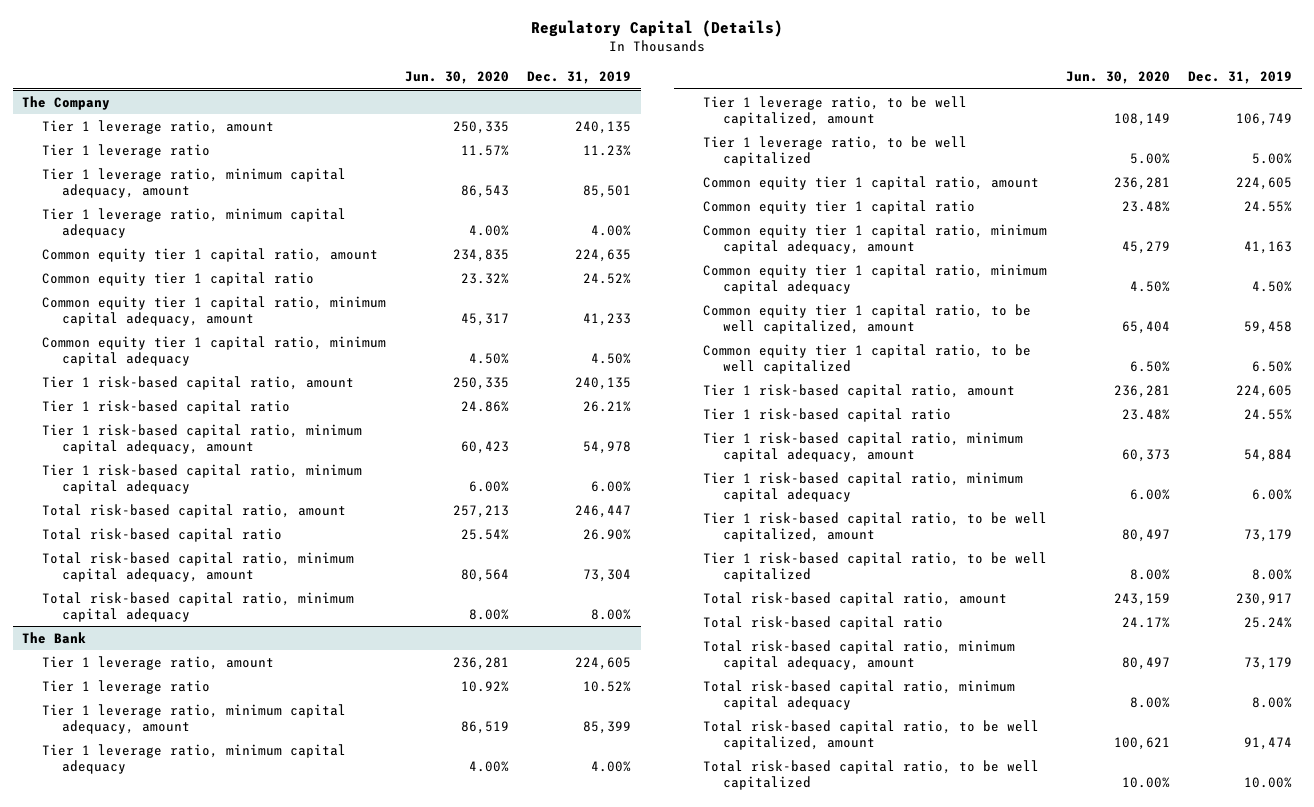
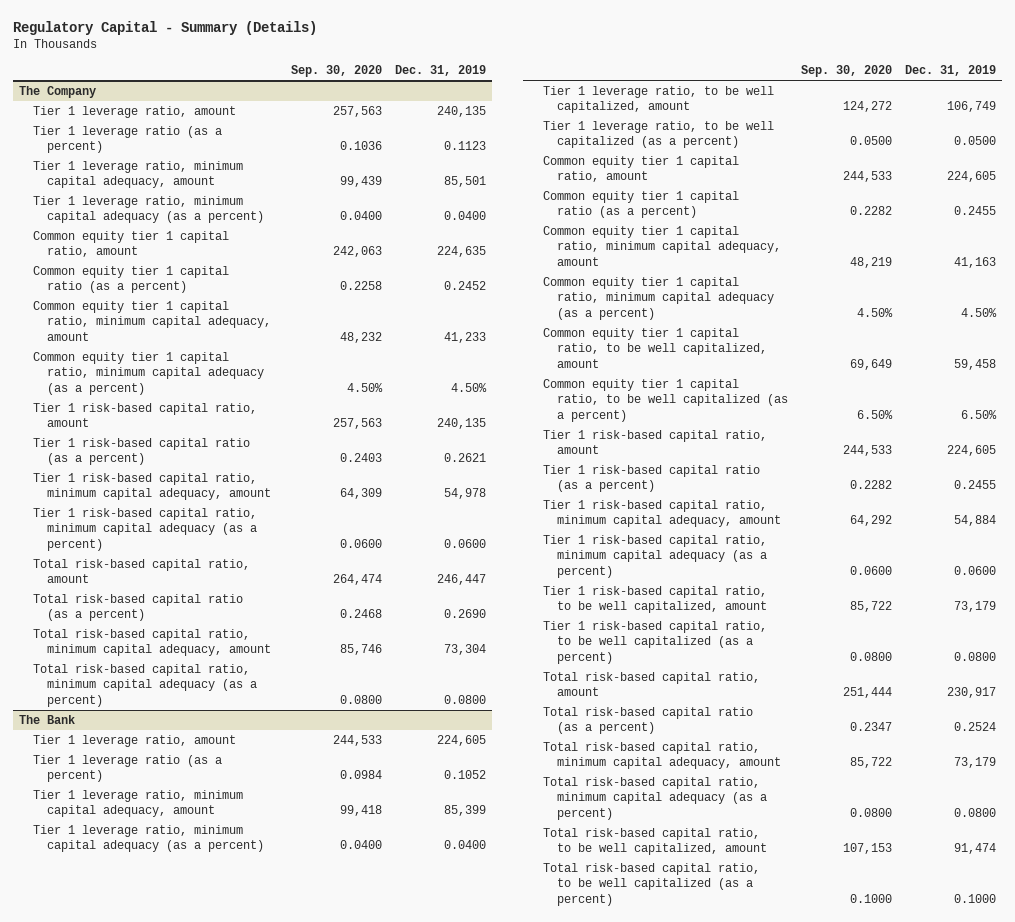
[531,20,784,38] Regulatory Capital (Details) -> [12,20,317,35] Regulatory Capital - Summary (Details)
[404,71,509,85] Jun. 30, 2020 -> none
none -> [291,65,383,78] Sep. 30, 2020
[42,143,211,158] Tier 1 leverage ratio -> [33,125,223,154] Tier 1 leverage ratio (as a percent)
[583,144,632,156] 11.23% -> [443,141,486,151] 0.1123
[42,207,347,239] Tier 1 leverage ratio, minimum capital adequacy -> [33,195,265,224] Tier 1 leverage ratio, minimum capital adequacy (as a percent)
[591,225,632,237] 4.00% -> [443,211,486,221] 0.0400
[42,271,315,286] Common equity tier 1 capital ratio -> [33,265,230,294] Common equity tier 1 capital ratio (as a percent)
[583,272,632,284] 24.52% -> [443,281,486,291] 0.2452
[42,335,387,367] Common equity tier 1 capital ratio, minimum capital adequacy -> [33,351,265,395] Common equity tier 1 capital ratio, minimum capital adequacy (as a percent)
[42,399,291,414] Tier 1 risk-based capital ratio -> [33,437,251,466] Tier 1 risk-based capital ratio (as a percent)
[583,400,632,412] 26.21% -> [443,453,486,463] 0.2621
[42,463,363,495] Tier 1 risk-based capital ratio, minimum capital adequacy -> [33,507,258,551] Tier 1 risk-based capital ratio, minimum capital adequacy (as a percent)
[591,481,632,493] 6.00% -> [443,538,486,548] 0.0600
[42,527,283,542] Total risk-based capital ratio -> [33,593,244,622] Total risk-based capital ratio (as a percent)
[583,528,632,540] 26.90% -> [443,609,486,619] 0.2690
[42,591,355,623] Total risk-based capital ratio, minimum capital adequacy -> [33,663,258,707] Total risk-based capital ratio, minimum capital adequacy (as a percent)
[591,609,632,621] 8.00% -> [443,694,486,704] 0.0800
[42,679,211,694] Tier 1 leverage ratio -> [33,754,223,783] Tier 1 leverage ratio (as a percent)
[583,680,632,692] 10.52% -> [443,770,486,780] 0.1052
[42,743,347,775] Tier 1 leverage ratio, minimum capital adequacy -> [33,824,265,853] Tier 1 leverage ratio, minimum capital adequacy (as a percent)
[591,761,632,773] 4.00% -> [443,840,486,850] 0.0400
[703,135,968,167] Tier 1 leverage ratio, to be well capitalized -> [543,120,775,149] Tier 1 leverage ratio, to be well capitalized (as a percent)
[1252,153,1293,165] 5.00% -> [953,136,996,146] 0.0500
[703,199,976,214] Common equity tier 1 capital ratio -> [543,190,740,219] Common equity tier 1 capital ratio (as a percent)
[1244,200,1293,212] 24.55% -> [953,206,996,216] 0.2455
[703,263,1048,295] Common equity tier 1 capital ratio, minimum capital adequacy -> [543,276,775,320] Common equity tier 1 capital ratio, minimum capital adequacy (as a percent)
[703,343,1032,375] Common equity tier 1 capital ratio, to be well capitalized -> [543,378,789,422] Common equity tier 1 capital ratio, to be well capitalized (as a percent)
[703,407,952,422] Tier 1 risk-based capital ratio -> [543,464,761,493] Tier 1 risk-based capital ratio (as a percent)
[1244,408,1293,420] 24.55% -> [953,480,996,490] 0.2455
[703,471,1024,503] Tier 1 risk-based capital ratio, minimum capital adequacy -> [543,534,768,578] Tier 1 risk-based capital ratio, minimum capital adequacy (as a percent)
[1252,489,1293,501] 6.00% -> [953,565,996,575] 0.0600
[703,551,1048,583] Tier 1 risk-based capital ratio, to be well capitalized -> [543,620,768,664] Tier 1 risk-based capital ratio, to be well capitalized (as a percent)
[1252,569,1293,581] 8.00% -> [953,651,996,661] 0.0800
[703,615,944,630] Total risk-based capital ratio -> [543,706,754,735] Total risk-based capital ratio (as a percent)
[1244,616,1293,628] 25.24% -> [953,722,996,732] 0.2524
[703,679,1016,711] Total risk-based capital ratio, minimum capital adequacy -> [543,776,768,820] Total risk-based capital ratio, minimum capital adequacy (as a percent)
[1252,697,1293,709] 8.00% -> [953,807,996,817] 0.0800
[703,759,1040,791] Total risk-based capital ratio, to be well capitalized -> [543,862,761,906] Total risk-based capital ratio, to be well capitalized (as a percent)
[1244,777,1293,789] 10.00% -> [953,893,996,903] 0.1000

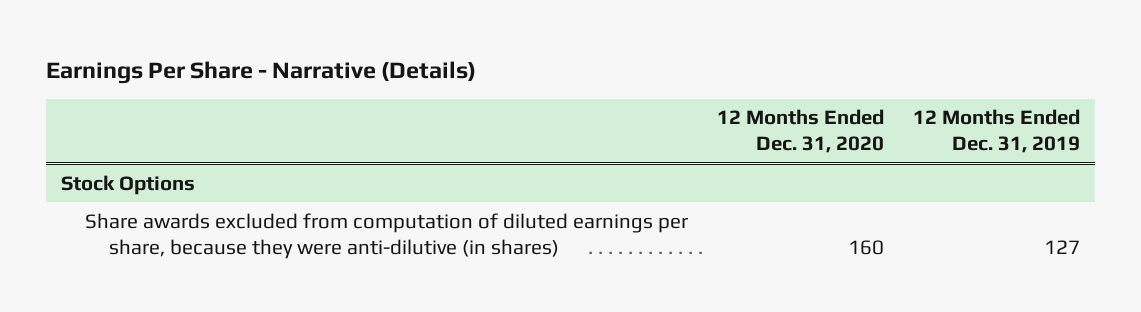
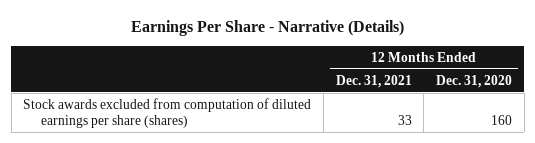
[913,109,1081,154] 12 Months Ended Dec. 31, 2019 -> none
none -> [335,74,412,88] Dec. 31, 2021
[60,174,195,195] Stock Options -> none
[85,212,689,259] Share awards excluded from computation of diluted earnings per share, because they were anti-dilutive (in shares) -> [23,97,312,128] Stock awards excluded from computation of diluted earnings per share (shares)

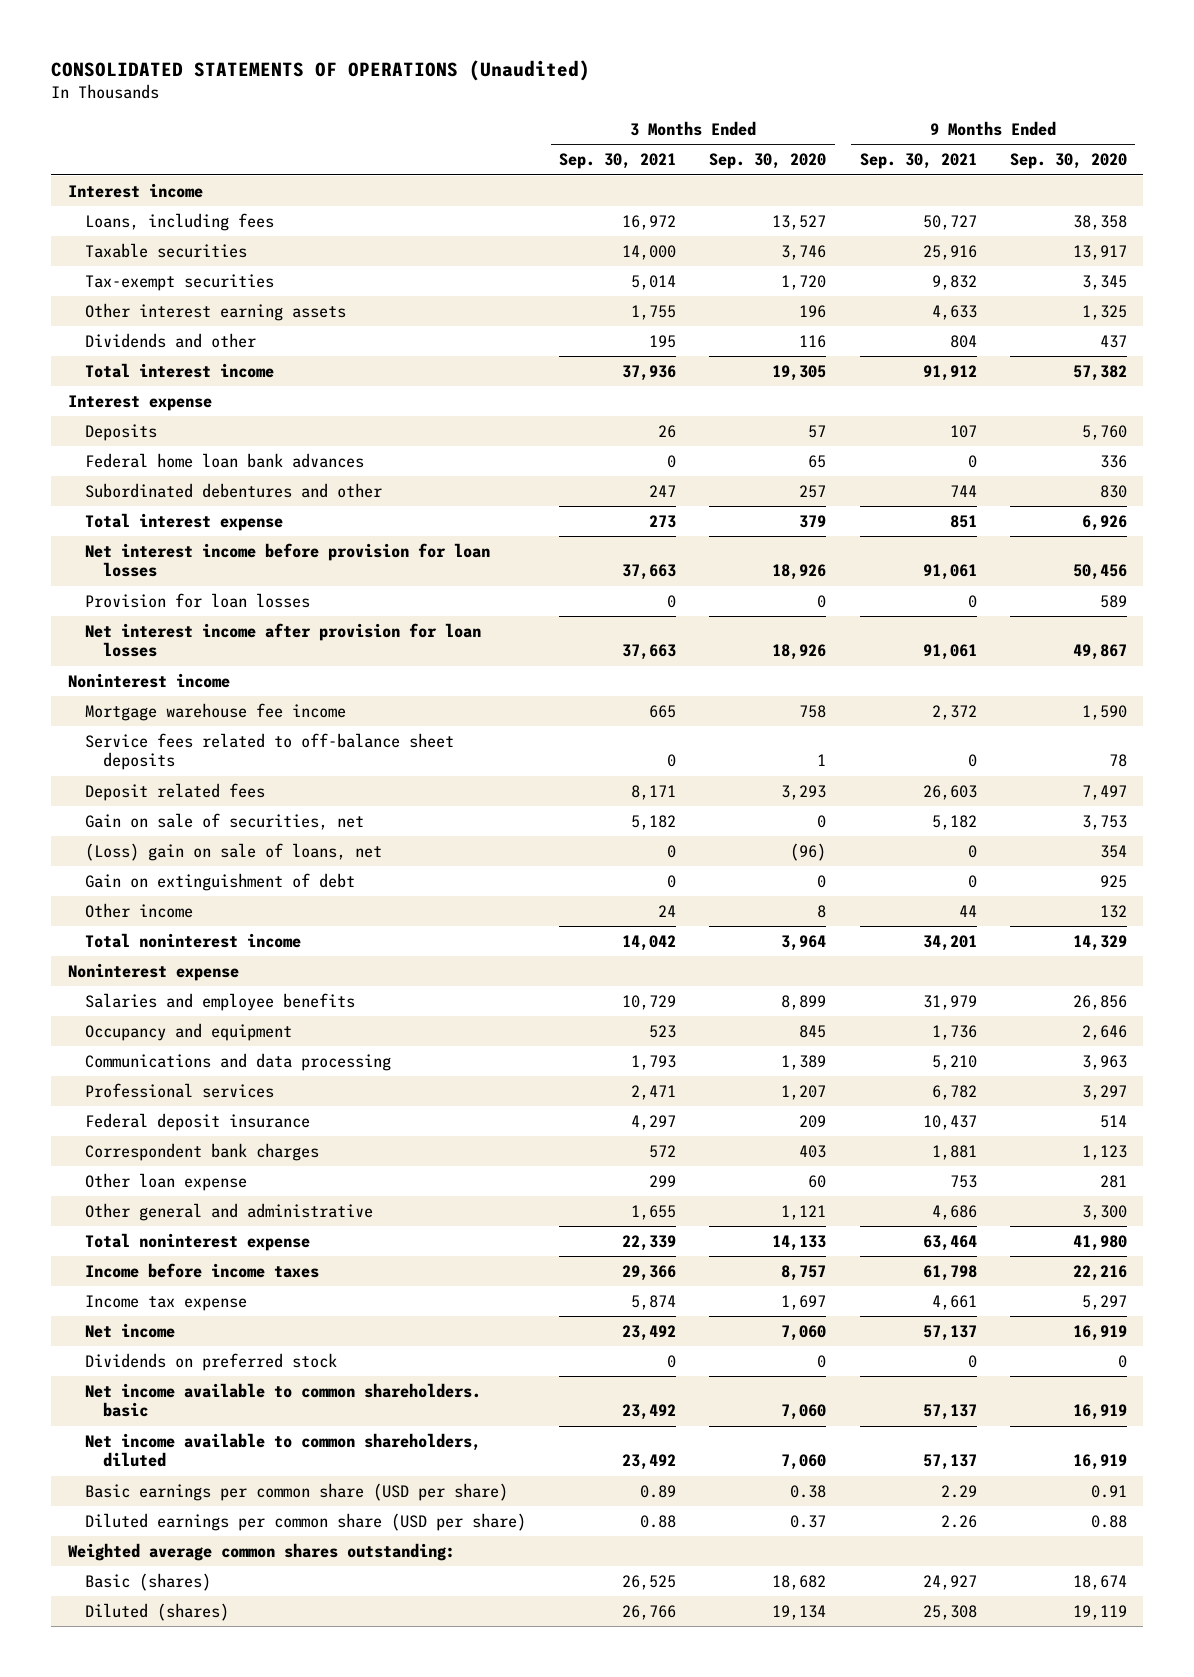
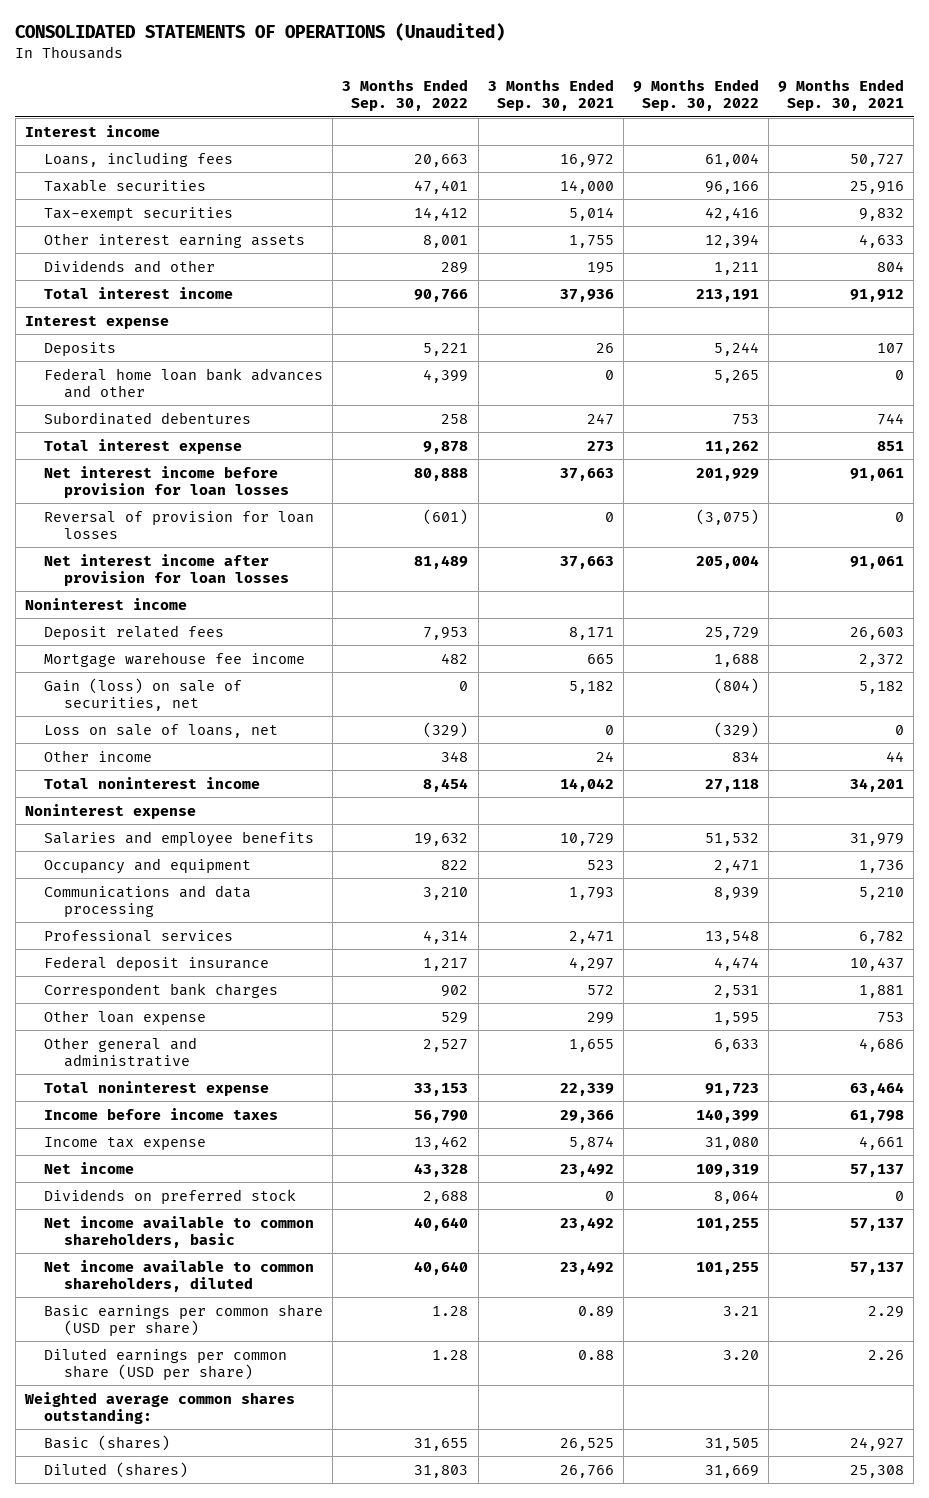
[709,153,827,170] Sep. 30, 2020 -> none
[1009,153,1127,170] Sep. 30, 2020 -> none
none -> [342,78,469,112] 3 Months Ended Sep. 30, 2022
none -> [632,78,759,112] 9 Months Ended Sep. 30, 2022
[85,452,365,468] Federal home loan bank advances -> [44,367,324,398] Federal home loan bank advances and other
[85,482,383,498] Subordinated debentures and other -> [44,411,252,425] Subordinated debentures
[85,592,311,608] Provision for loan losses -> [44,510,315,539] Reversal of provision for loan losses
[85,732,455,771] Service fees related to off-balance sheet deposits -> none
[85,872,356,891] Gain on extinguishment of debt -> none
[85,702,347,721] Mortgage warehouse fee income -> [44,651,306,667] Mortgage warehouse fee income
[85,812,365,830] Gain on sale of securities, net -> [44,677,243,711] Gain (loss) on sale of securities, net
[85,842,383,861] (Loss) gain on sale of loans, net -> [44,723,279,738] Loss on sale of loans, net
[85,1382,482,1418] Net income available to common shareholders. basic -> [44,1215,315,1248] Net income available to common shareholders, basic

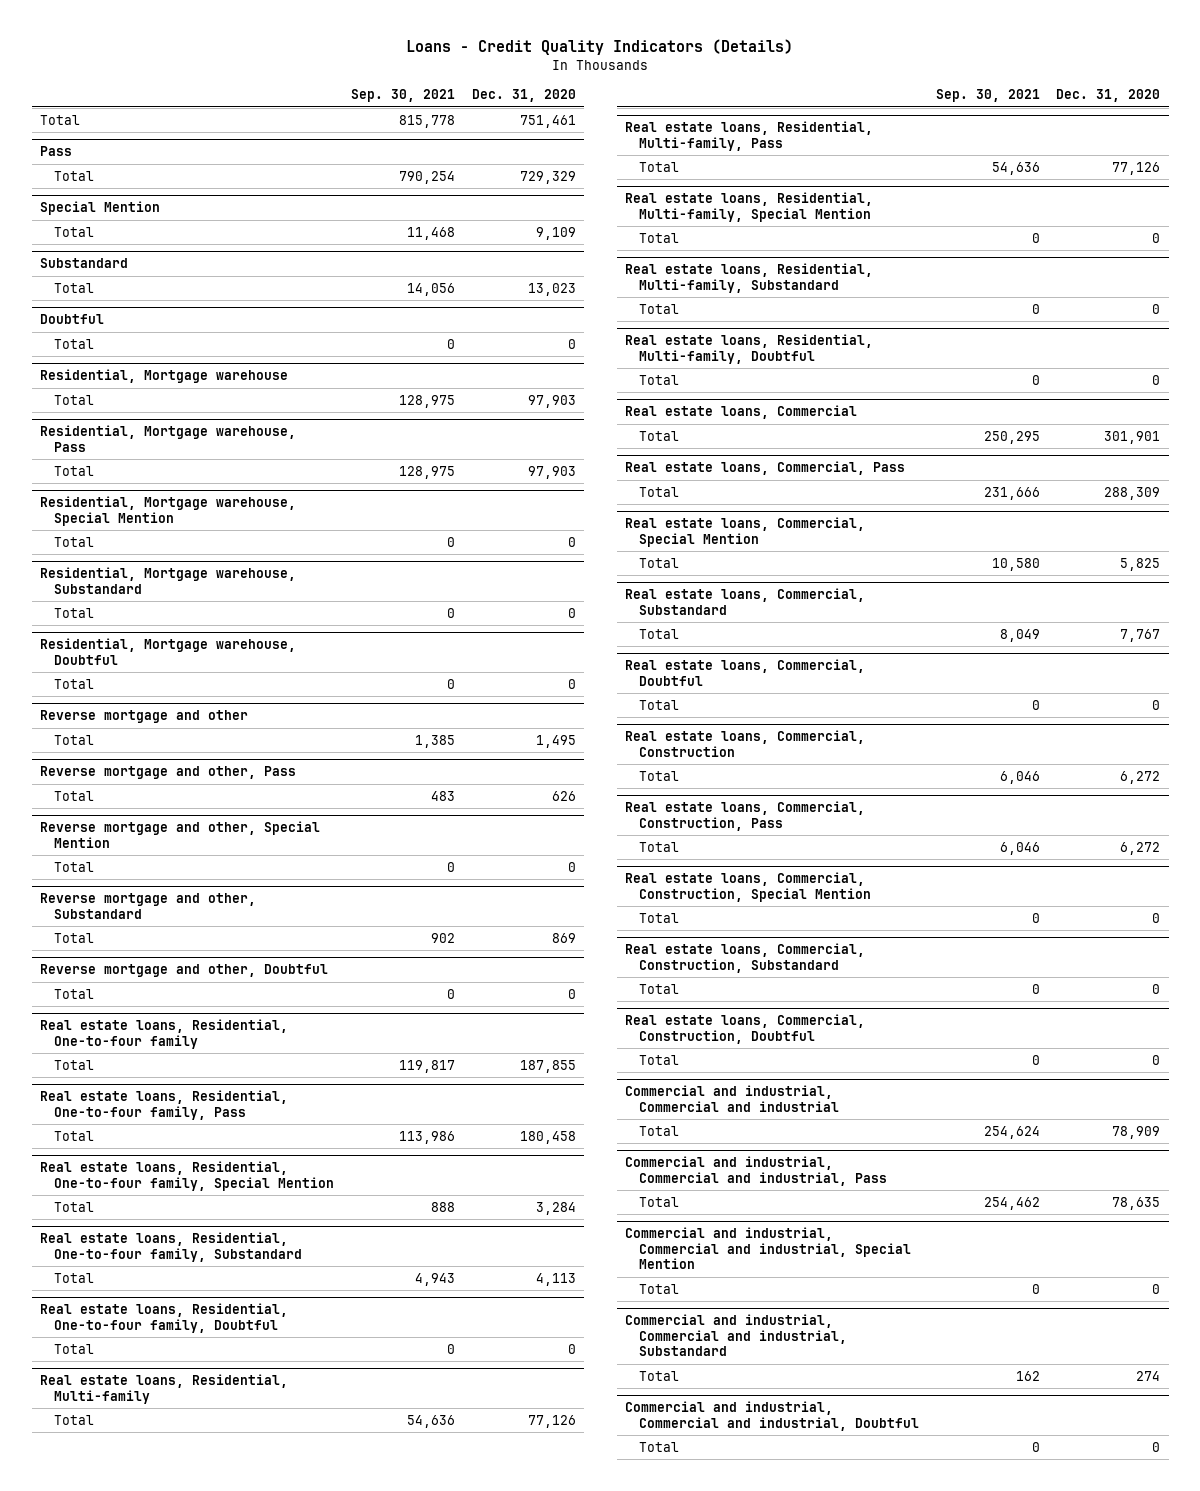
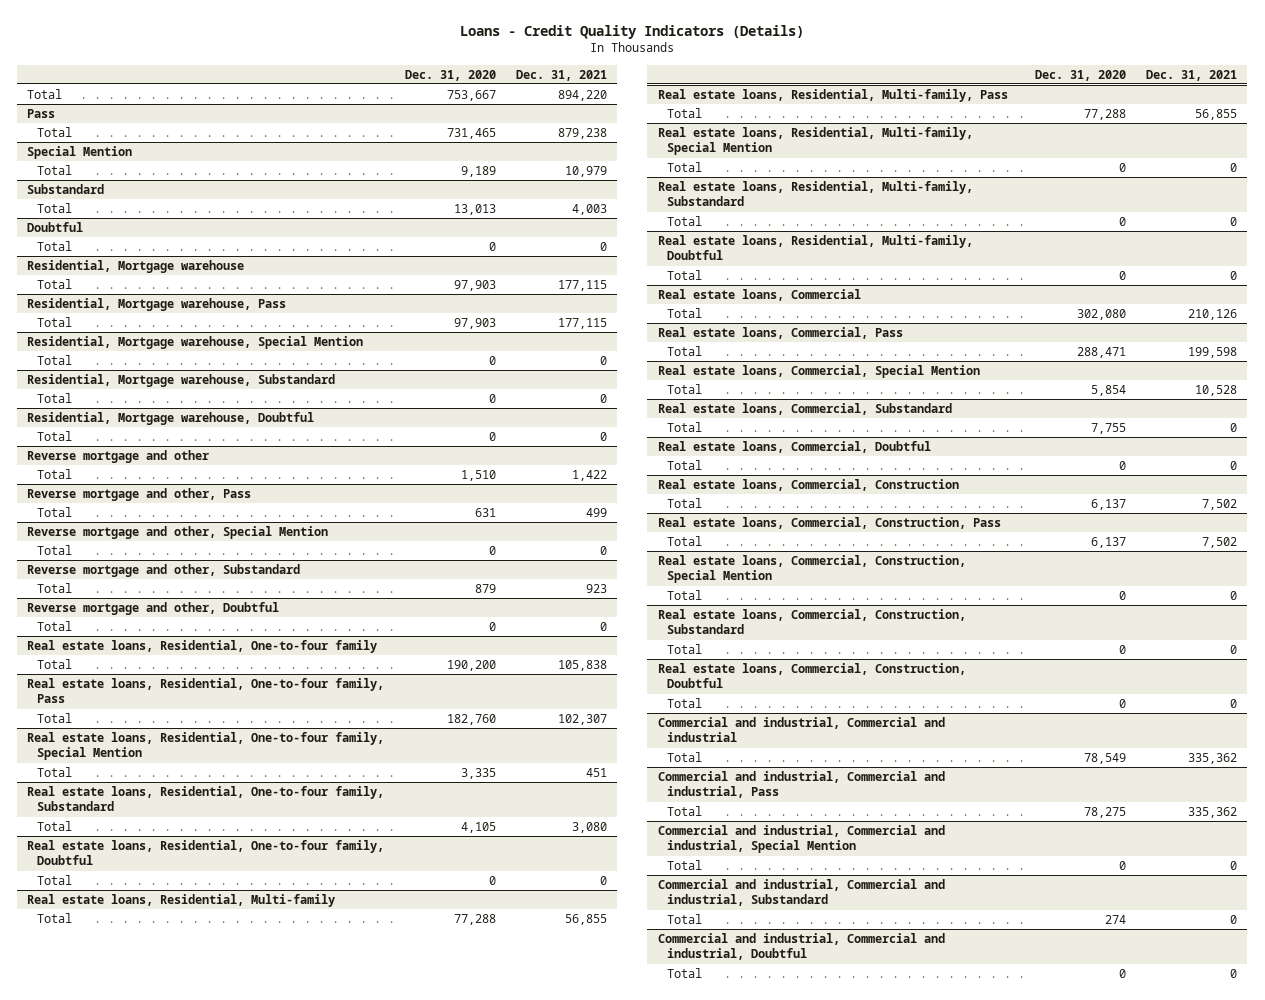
[350,89,455,103] Sep. 30, 2021 -> none
none -> [516,69,608,81] Dec. 31, 2021
[519,114,576,128] 751,461 -> [446,89,496,101] 753,667
[519,170,576,184] 729,329 -> [446,127,496,139] 731,465
[535,226,576,240] 9,109 -> [460,165,496,177] 9,189
[527,282,576,296] 13,023 -> [453,203,496,215] 13,013
[535,734,576,748] 1,495 -> [460,469,496,481] 1,510
[551,790,576,801] 626 -> [474,507,496,517] 631
[551,932,576,943] 869 -> [474,583,496,593] 879
[519,1059,576,1073] 187,855 -> [446,659,496,671] 190,200
[519,1130,576,1144] 180,458 -> [446,713,496,725] 182,760
[535,1201,576,1215] 3,284 -> [460,767,496,779] 3,335
[535,1272,576,1286] 4,113 -> [460,821,496,833] 4,105
[527,1414,576,1428] 77,126 -> [453,913,496,925] 77,288
[1112,161,1161,175] 77,126 -> [1083,108,1126,120] 77,288
[1104,430,1161,444] 301,901 -> [1076,308,1126,320] 302,080
[1104,486,1161,500] 288,309 -> [1076,346,1126,358] 288,471
[1120,557,1161,571] 5,825 -> [1090,384,1126,396] 5,854
[1120,628,1161,642] 7,767 -> [1090,422,1126,434] 7,755
[1120,770,1161,784] 6,272 -> [1090,498,1126,510] 6,137
[1120,841,1161,855] 6,272 -> [1090,536,1126,548] 6,137
[1112,1125,1161,1139] 78,909 -> [1083,752,1126,764] 78,549
[1112,1196,1161,1210] 78,635 -> [1083,806,1126,818] 78,275

